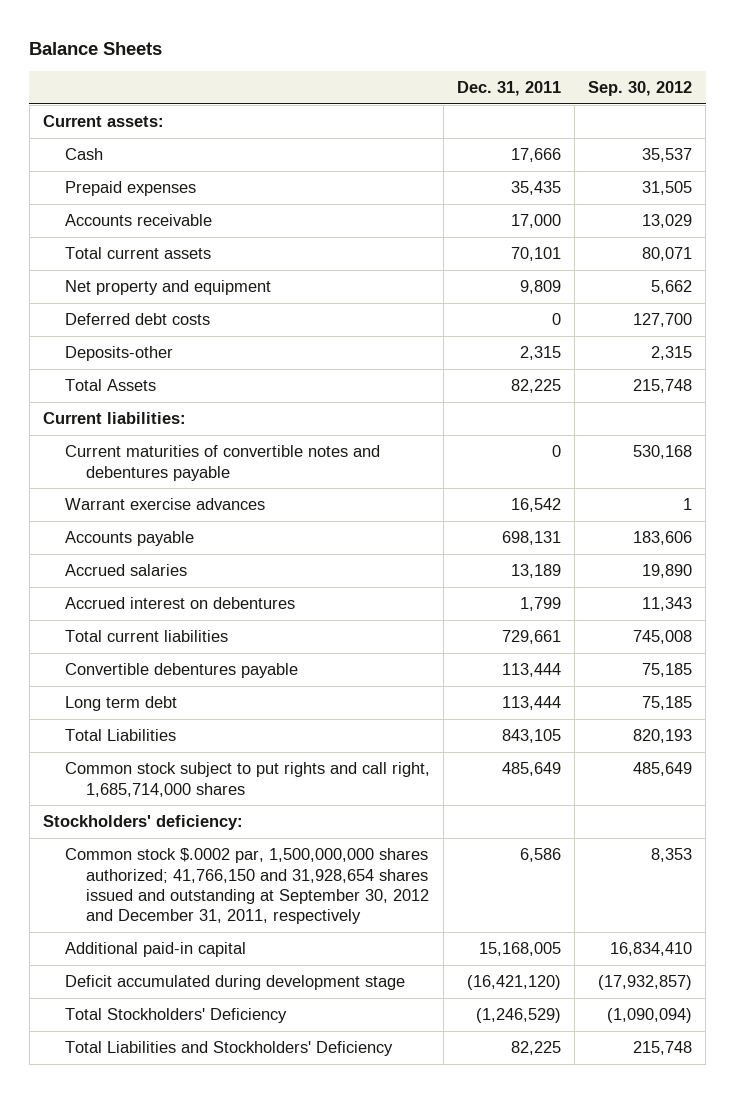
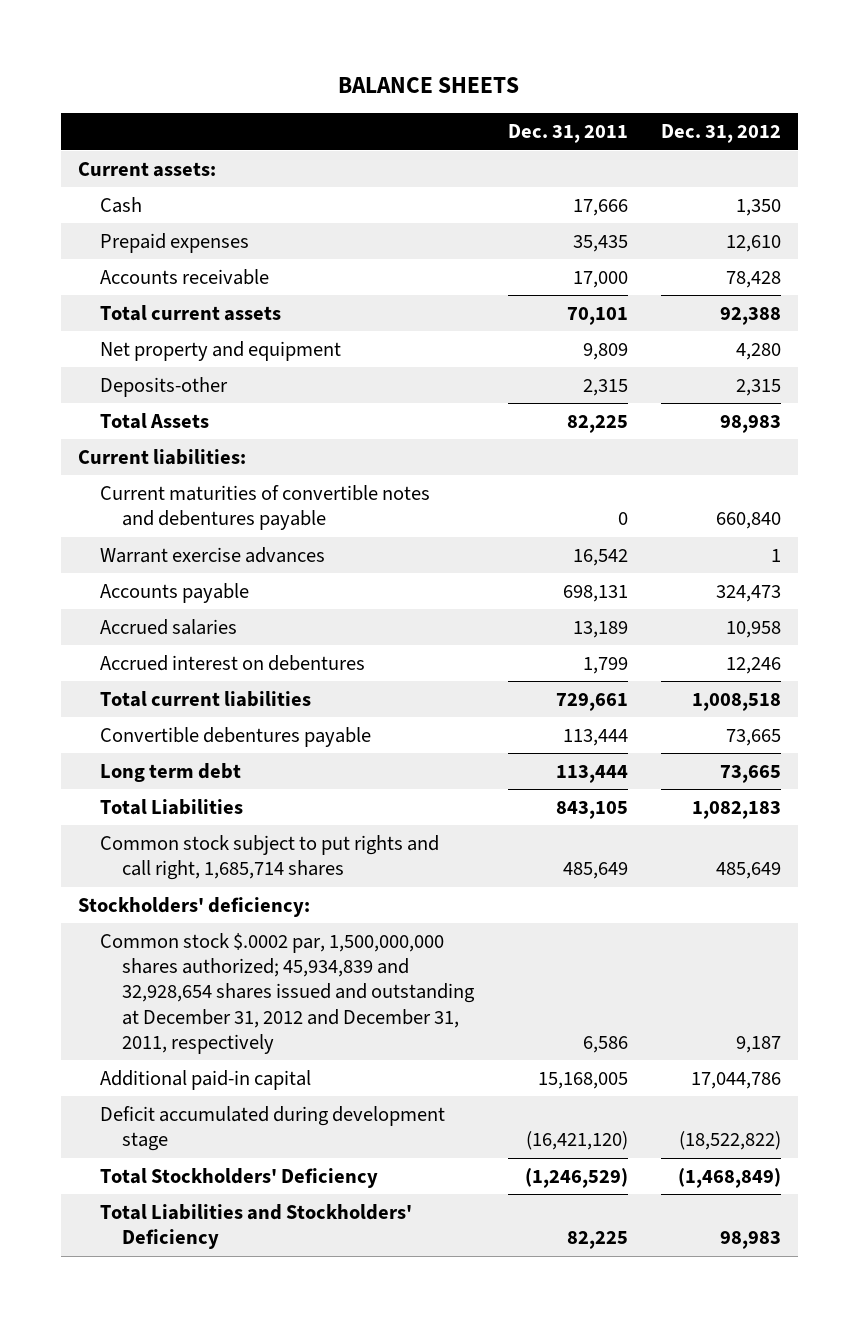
[29,41,163,55] Balance Sheets -> [338,76,520,93] BALANCE SHEETS
[588,81,693,97] Sep. 30, 2012 -> none
none -> [661,124,782,144] Dec. 31, 2012
[64,313,210,326] Deferred debt costs -> none
[64,762,430,797] Common stock subject to put rights and call right, 1,685,714,000 shares -> [99,834,439,881] Common stock subject to put rights and call right, 1,685,714 shares
[64,848,430,925] Common stock $.0002 par, 1,500,000,000 shares authorized; 41,766,150 and 31,928,654 shares issued and outstanding at September 30, 2012 and December 31, 2011, respectively -> [99,932,476,1055] Common stock $.0002 par, 1,500,000,000 shares authorized; 45,934,839 and 32,928,654 shares issued and outstanding at December 31, 2012 and December 31, 2011, respectively

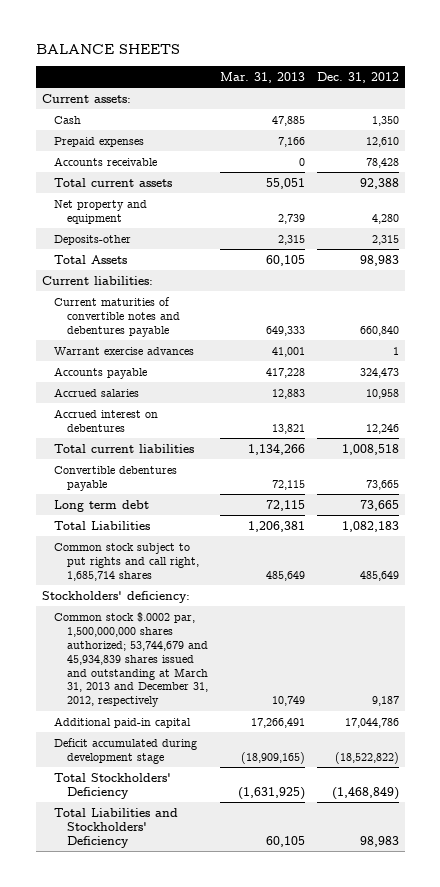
[507,124,628,144] Dec. 31, 2011 -> none
none -> [219,71,305,83] Mar. 31, 2013
[99,932,476,1055] Common stock $.0002 par, 1,500,000,000 shares authorized; 45,934,839 and 32,928,654 shares issued and outstanding at December 31, 2012 and December 31, 2011, respectively -> [54,611,208,708] Common stock $.0002 par, 1,500,000,000 shares authorized; 53,744,679 and 45,934,839 shares issued and outstanding at March 31, 2013 and December 31, 2012, respectively

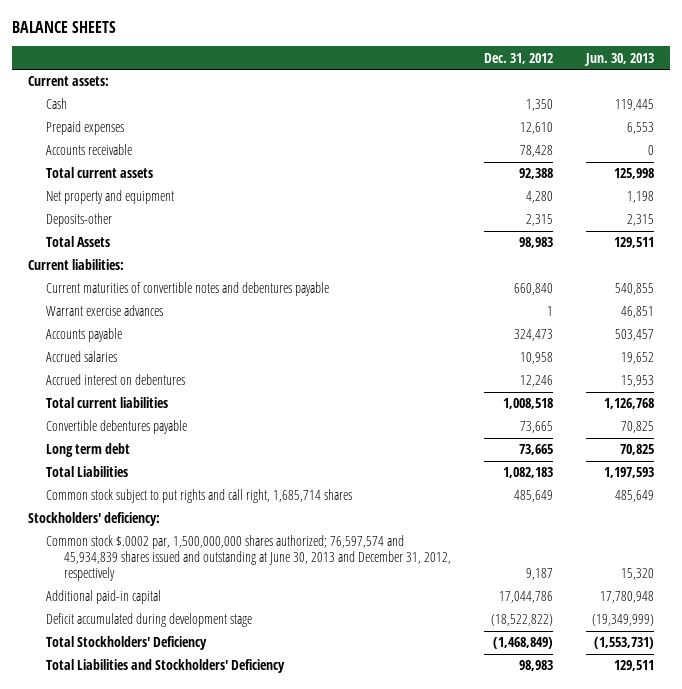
[219,71,305,83] Mar. 31, 2013 -> none
none -> [583,52,654,66] Jun. 30, 2013
[54,611,208,708] Common stock $.0002 par, 1,500,000,000 shares authorized; 53,744,679 and 45,934,839 shares issued and outstanding at March 31, 2013 and December 31, 2012, respectively -> [45,535,451,582] Common stock $.0002 par, 1,500,000,000 shares authorized; 76,597,574 and 45,934,839 shares issued and outstanding at June 30, 2013 and December 31, 2012, respectively

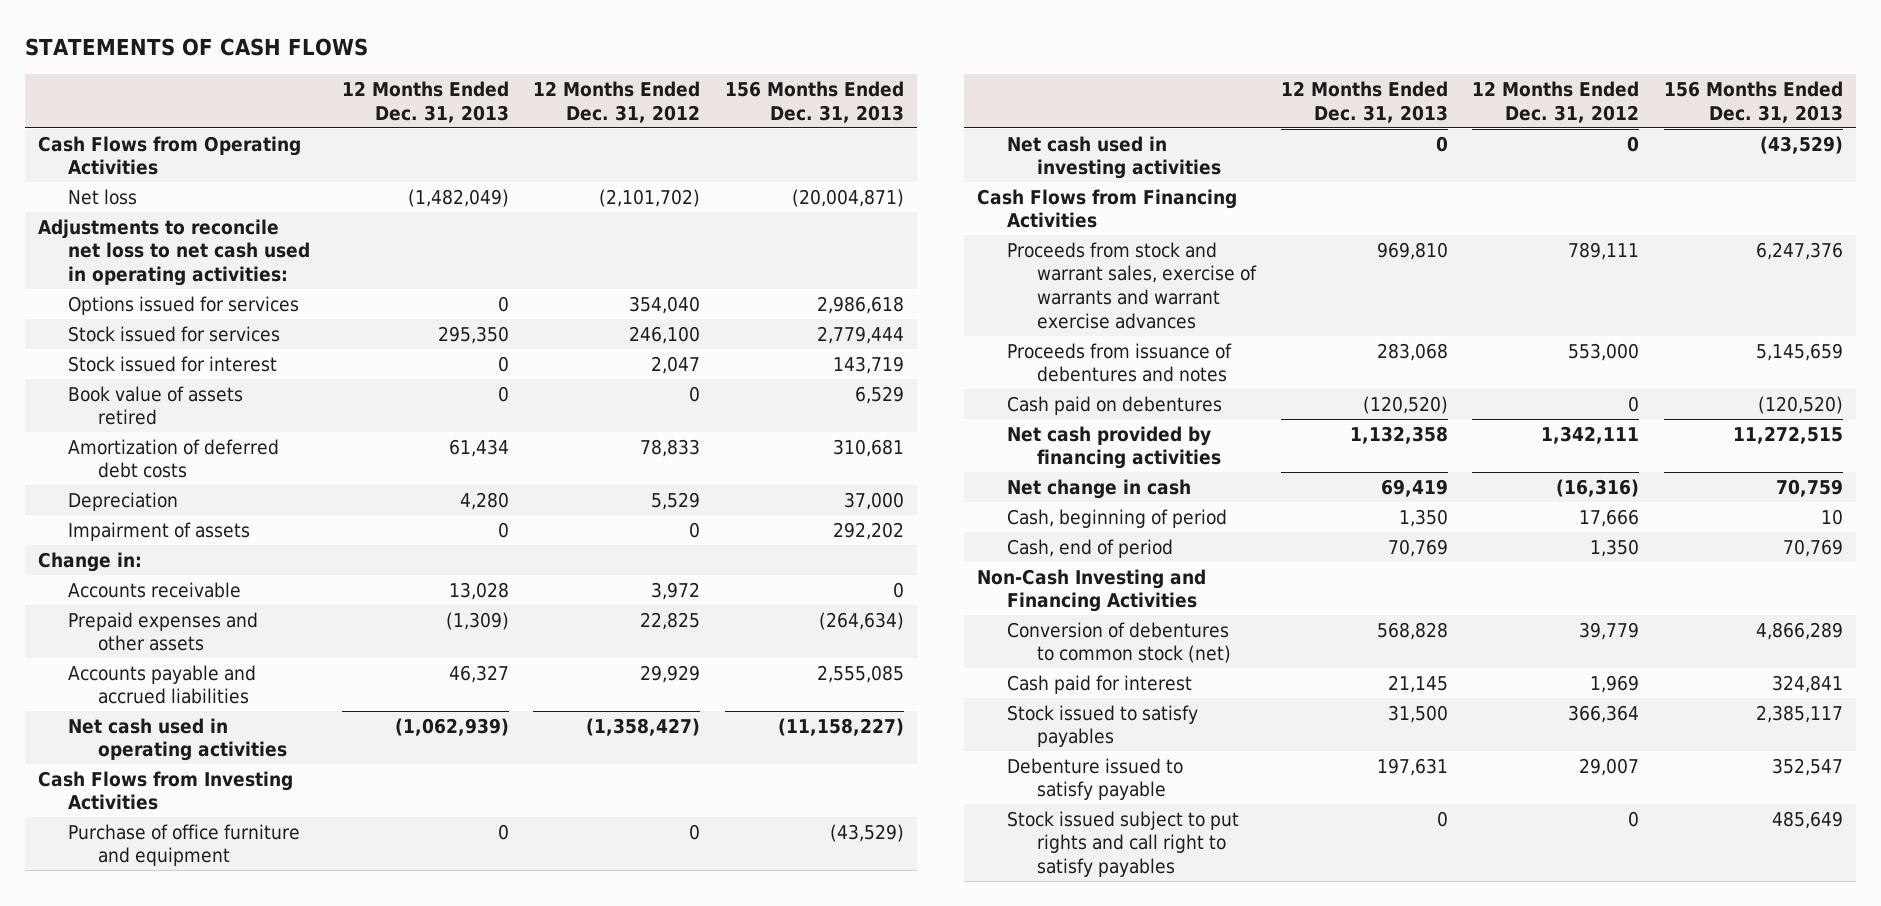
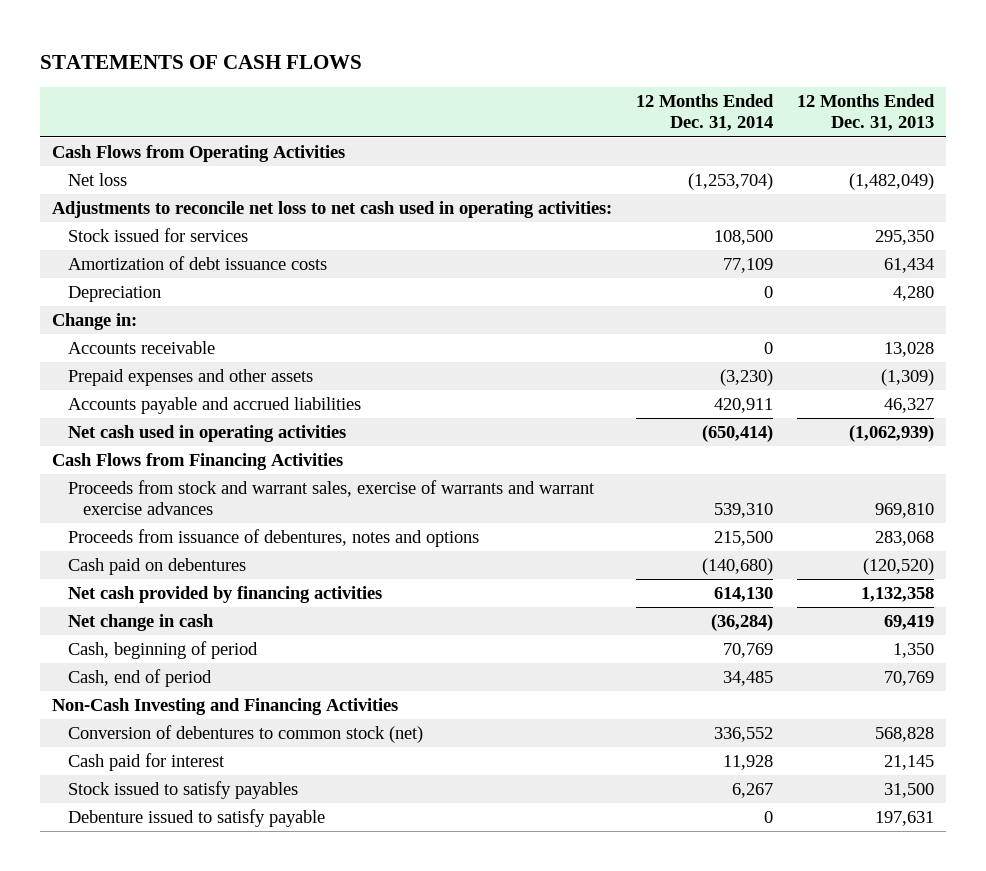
[533,81,701,123] 12 Months Ended Dec. 31, 2012 -> none
[725,81,905,123] 156 Months Ended Dec. 31, 2013 -> none
none -> [636,94,775,132] 12 Months Ended Dec. 31, 2014
[67,295,299,315] Options issued for services -> none
[67,355,277,372] Stock issued for interest -> none
[67,385,243,426] Book value of assets retired -> none
[67,438,279,479] Amortization of deferred debt costs -> [67,256,327,271] Amortization of debt issuance costs
[67,521,250,541] Impairment of assets -> none
[37,770,293,811] Cash Flows from Investing Activities -> none
[67,823,300,867] Purchase of office furniture and equipment -> none
[1006,135,1221,180] Net cash used in investing activities -> none
[1006,342,1232,383] Proceeds from issuance of debentures and notes -> [67,529,479,548] Proceeds from issuance of debentures, notes and options
[1006,810,1239,878] Stock issued subject to put rights and call right to satisfy payables -> none

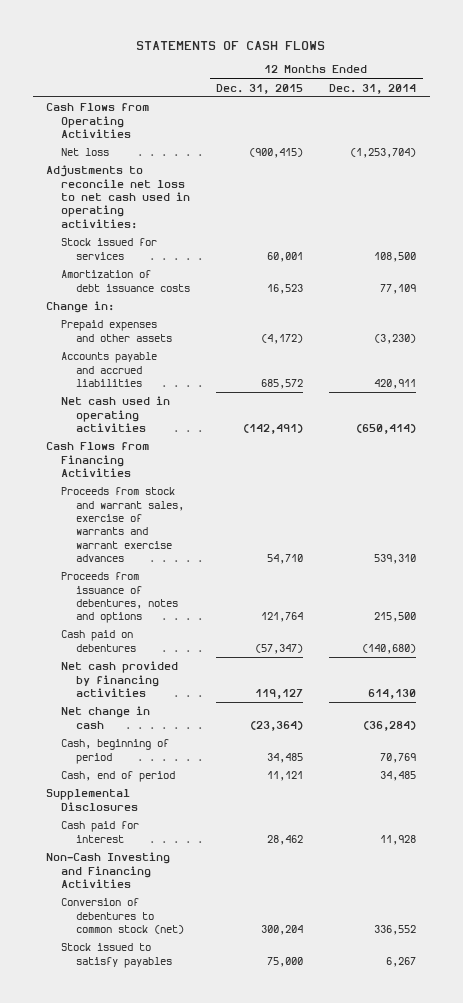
[796,94,935,132] 12 Months Ended Dec. 31, 2013 -> none
none -> [216,83,304,94] Dec. 31, 2015
[67,286,161,303] Depreciation -> none
[67,341,215,355] Accounts receivable -> none
none -> [46,789,139,811] Supplemental Disclosures
[67,753,225,772] Cash paid for interest -> [61,821,140,843] Cash paid for interest
[67,809,325,828] Debenture issued to satisfy payable -> none

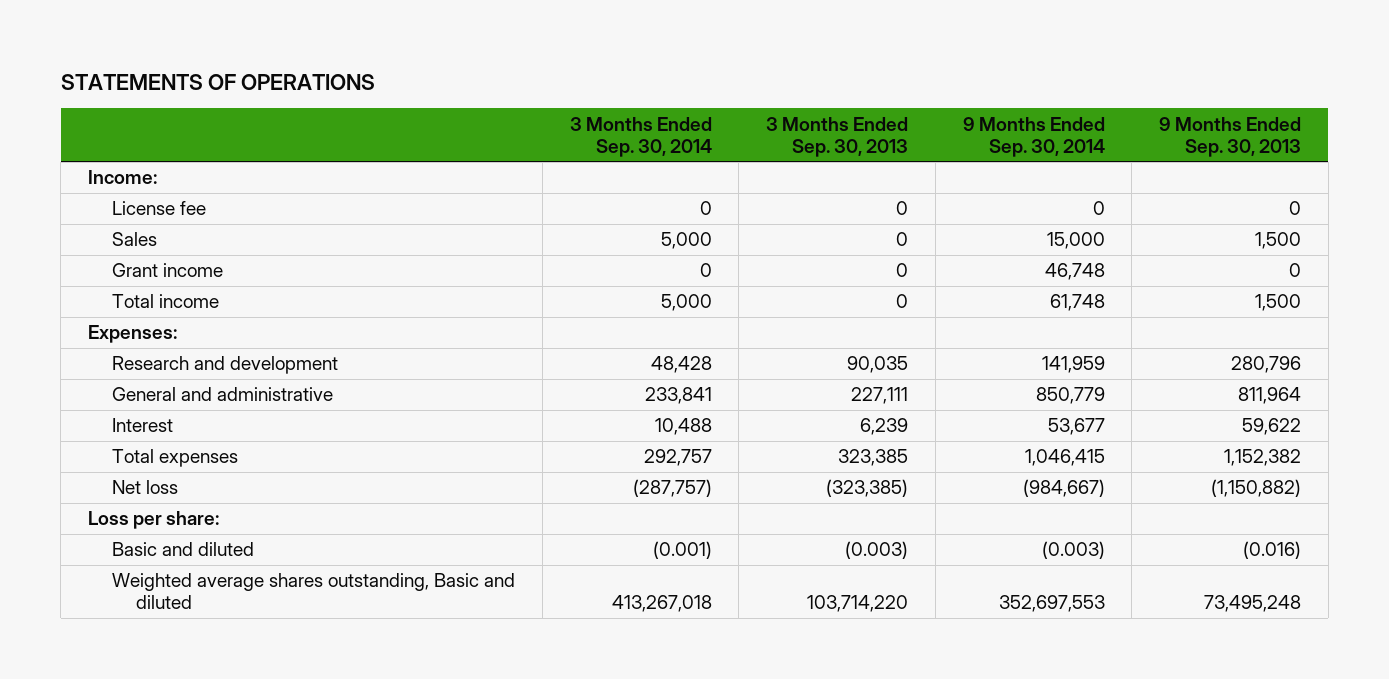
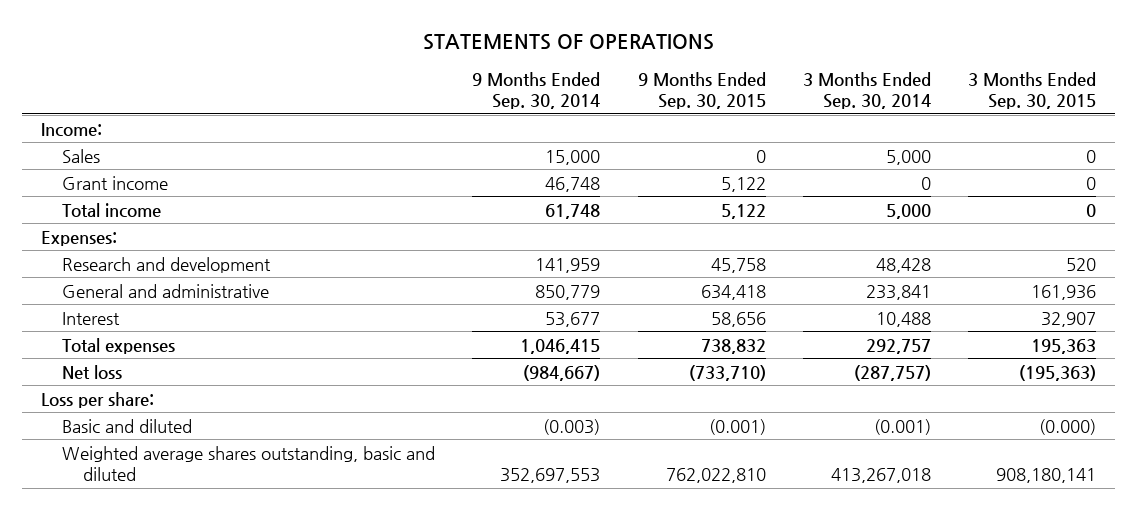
[766,116,909,157] 3 Months Ended Sep. 30, 2013 -> none
[1158,116,1301,157] 9 Months Ended Sep. 30, 2013 -> none
none -> [637,71,766,110] 9 Months Ended Sep. 30, 2015
none -> [968,71,1097,110] 3 Months Ended Sep. 30, 2015
[112,201,207,216] License fee -> none
[112,573,516,610] Weighted average shares outstanding, Basic and diluted -> [61,445,435,482] Weighted average shares outstanding, basic and diluted

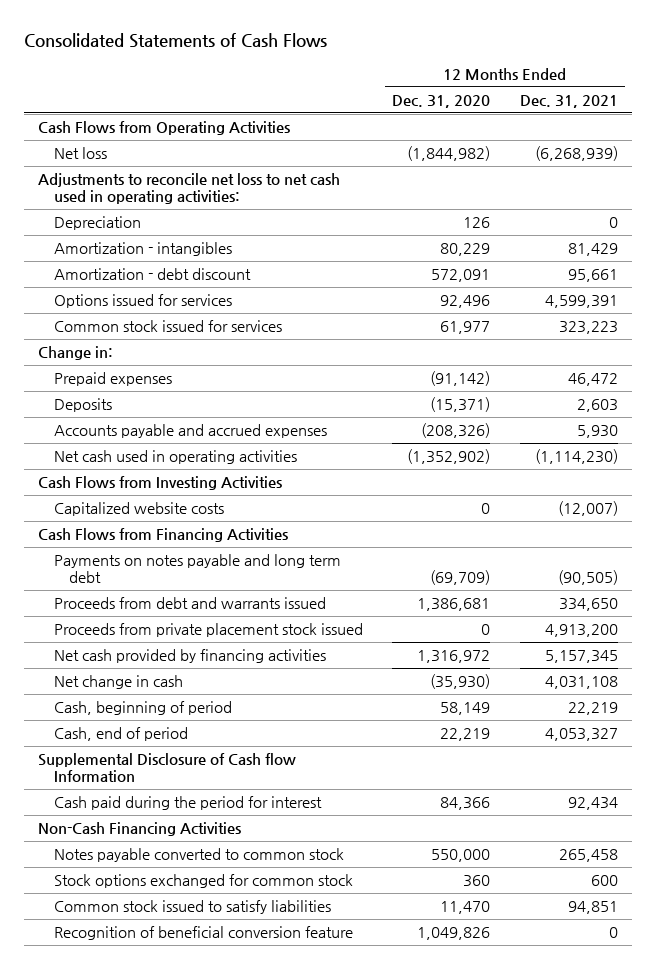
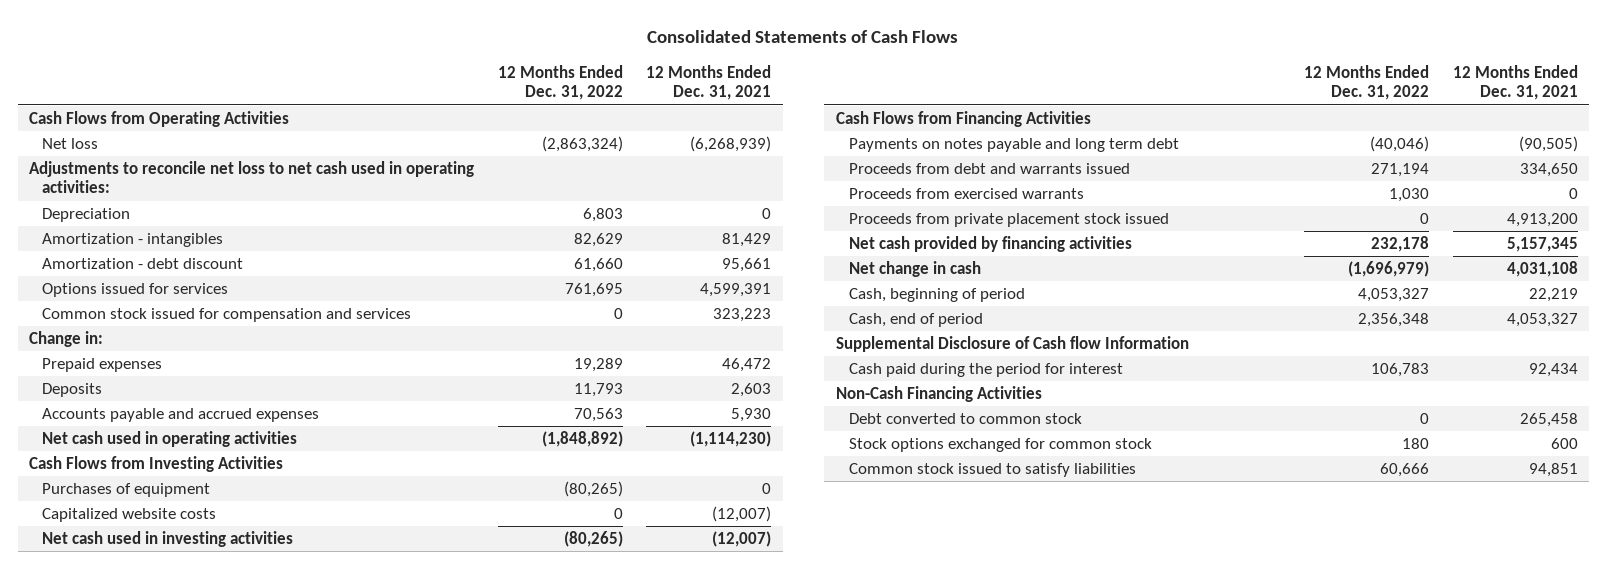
[392,94,491,108] Dec. 31, 2020 -> none
none -> [497,64,623,101] 12 Months Ended Dec. 31, 2022
[53,320,282,333] Common stock issued for services -> [41,308,411,323] Common stock issued for compensation and services
none -> [41,483,210,498] Purchases of equipment
none -> [41,531,293,548] Net cash used in investing activities
none -> [848,188,1084,200] Proceeds from exercised warrants
[53,848,344,863] Notes payable converted to common stock -> [848,413,1082,425] Debt converted to common stock
[53,926,353,941] Recognition of beneficial conversion feature -> none

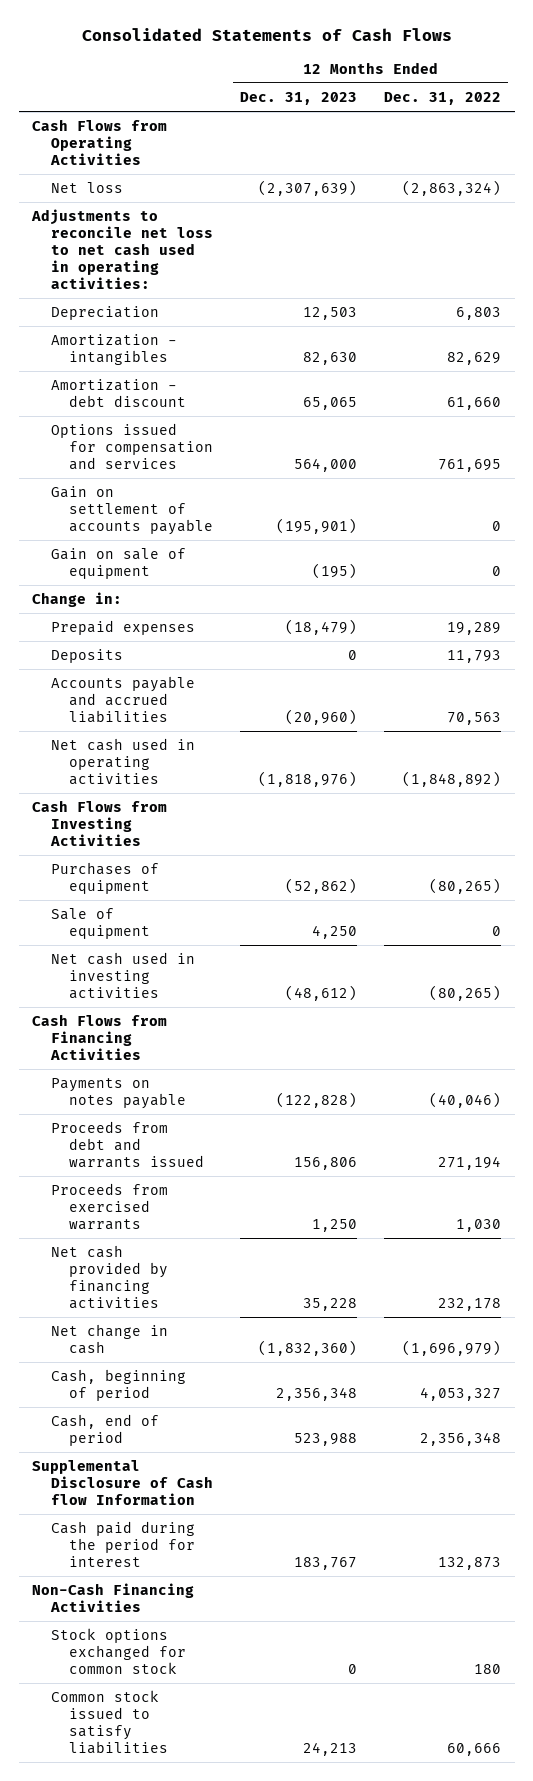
[646,64,772,101] 12 Months Ended Dec. 31, 2021 -> none
none -> [240,91,358,105] Dec. 31, 2023
[41,308,411,323] Common stock issued for compensation and services -> none
[41,283,228,298] Options issued for services -> [50,423,214,471] Options issued for compensation and services
none -> [50,486,214,536] Gain on settlement of accounts payable
none -> [50,548,186,580] Gain on sale of equipment
[41,408,319,423] Accounts payable and accrued expenses -> [50,676,195,724] Accounts payable and accrued liabilities
[41,508,216,523] Capitalized website costs -> none
none -> [50,908,151,940] Sale of equipment
[848,138,1179,153] Payments on notes payable and long term debt -> [50,1078,187,1110] Payments on notes payable
[848,213,1169,228] Proceeds from private placement stock issued -> none
[1371,363,1430,378] 106,783 -> [438,1557,502,1571] 132,873
[848,413,1082,425] Debt converted to common stock -> none

